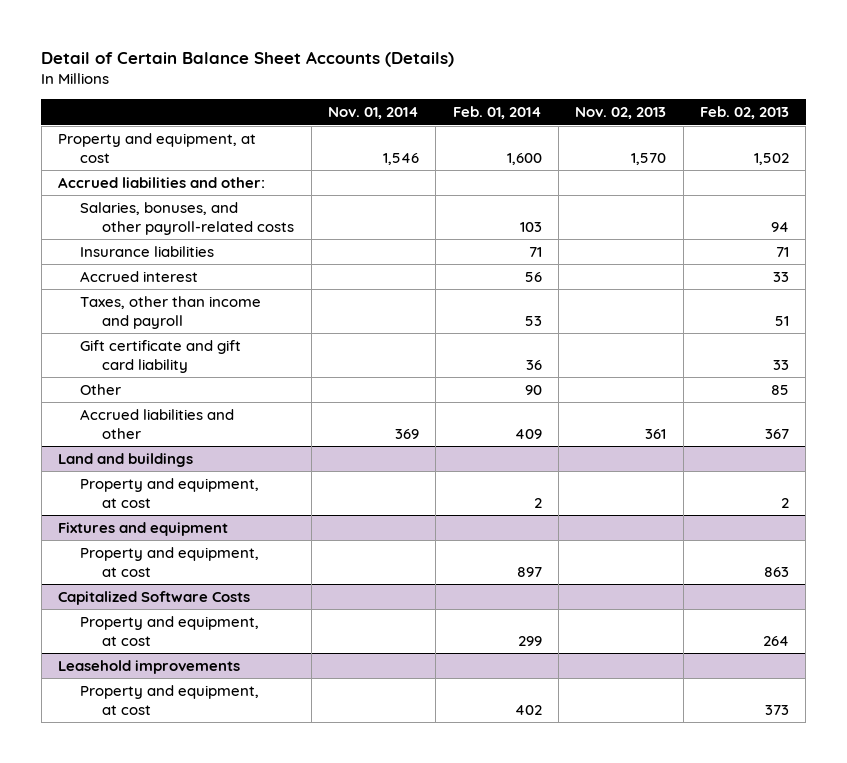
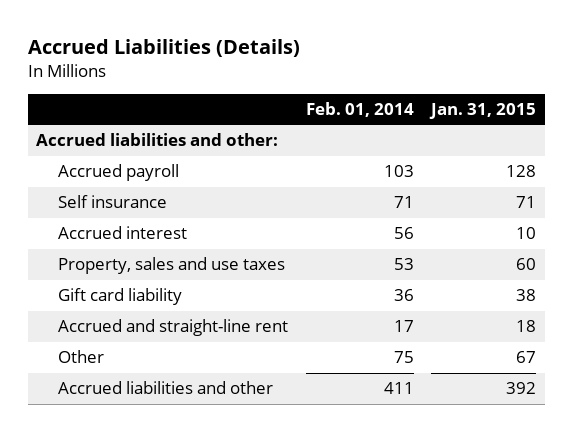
[41,51,455,68] Detail of Certain Balance Sheet Accounts (Details) -> [27,38,300,57] Accrued Liabilities (Details)
[327,107,419,120] Nov. 01, 2014 -> none
[575,107,667,120] Nov. 02, 2013 -> none
[699,106,789,120] Feb. 02, 2013 -> none
none -> [429,102,537,119] Jan. 31, 2015
[58,133,257,163] Property and equipment, at cost -> none
[80,202,295,235] Salaries, bonuses, and other payroll-related costs -> [58,164,180,182] Accrued payroll
[80,246,215,258] Insurance liabilities -> [58,195,168,209] Self insurance
[58,453,194,468] Land and buildings -> none
[80,478,260,508] Property and equipment, at cost -> none
[58,522,229,537] Fixtures and equipment -> none
[80,547,260,577] Property and equipment, at cost -> none
[58,591,251,606] Capitalized Software Costs -> none
[80,616,260,646] Property and equipment, at cost -> none
[58,660,241,675] Leasehold improvements -> none
[80,685,260,715] Property and equipment, at cost -> none
[80,296,262,329] Taxes, other than income and payroll -> [58,257,286,275] Property, sales and use taxes
[80,340,242,373] Gift certificate and gift card liability -> [58,288,183,306] Gift card liability
none -> [58,319,289,337] Accrued and straight-line rent
[524,385,542,396] 90 -> [393,351,414,364] 75
[514,428,542,439] 409 -> [383,382,414,395] 411

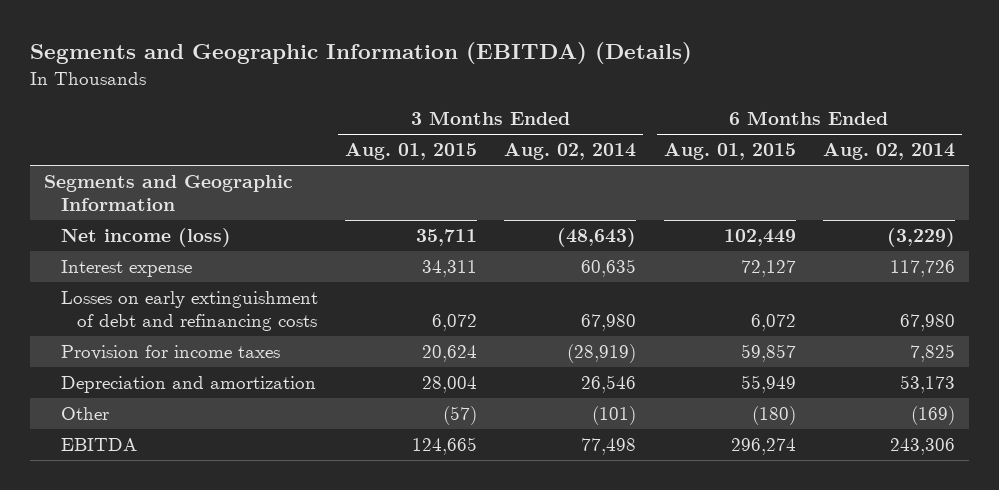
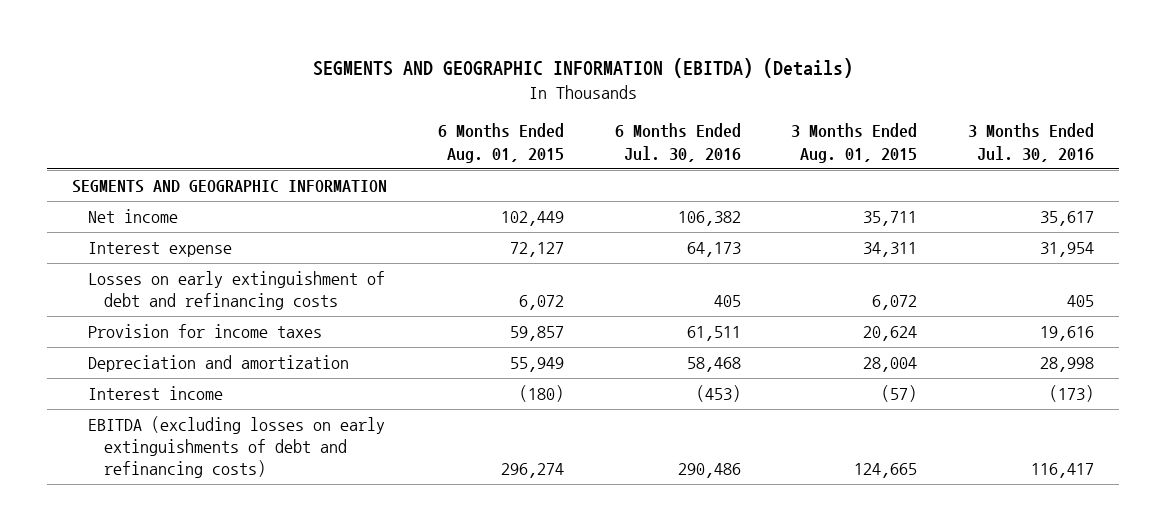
[30,42,693,65] Segments and Geographic Information (EBITDA) (Details) -> [313,58,854,79] SEGMENTS AND GEOGRAPHIC INFORMATION (EBITDA) (Details)
[504,143,637,161] Aug. 02, 2014 -> none
[822,143,955,161] Aug. 02, 2014 -> none
none -> [614,123,741,162] 6 Months Ended Jul. 30, 2016
none -> [968,123,1095,162] 3 Months Ended Jul. 30, 2016
[43,174,293,212] Segments and Geographic Information -> [72,180,388,194] SEGMENTS AND GEOGRAPHIC INFORMATION
[60,227,231,247] Net income (loss) -> [88,209,179,224] Net income
[60,406,109,420] Other -> [88,386,224,401] Interest income
[60,437,137,451] EBITDA -> [88,416,386,479] EBITDA (excluding losses on early extinguishments of debt and refinancing costs)

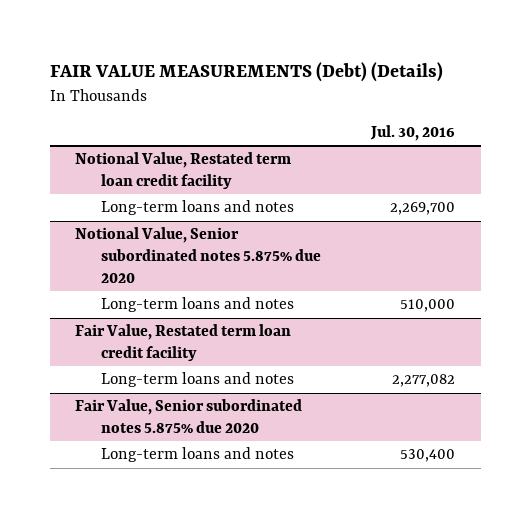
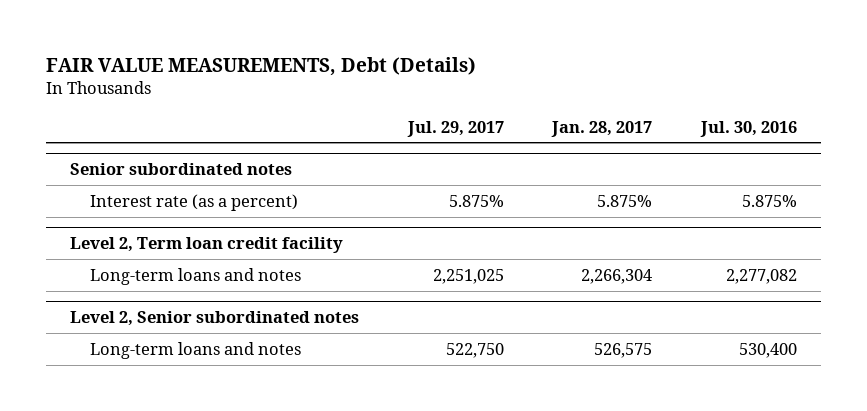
[49,62,443,83] FAIR VALUE MEASUREMENTS (Debt) (Details) -> [46,56,477,76] FAIR VALUE MEASUREMENTS, Debt (Details)
none -> [406,120,504,137] Jul. 29, 2017
none -> [551,120,653,137] Jan. 28, 2017
[74,152,291,189] Notional Value, Restated term loan credit facility -> none
[101,200,295,216] Long-term loans and notes -> none
[74,227,322,283] Notional Value, Senior subordinated notes 5.875% due 2020 -> none
[101,297,295,313] Long-term loans and notes -> none
[74,324,291,361] Fair Value, Restated term loan credit facility -> none
none -> [70,162,293,175] Senior subordinated notes
none -> [90,193,299,211] Interest rate (as a percent)
none -> [70,236,344,253] Level 2, Term loan credit facility
[74,399,302,433] Fair Value, Senior subordinated notes 5.875% due 2020 -> none
none -> [70,310,360,326] Level 2, Senior subordinated notes

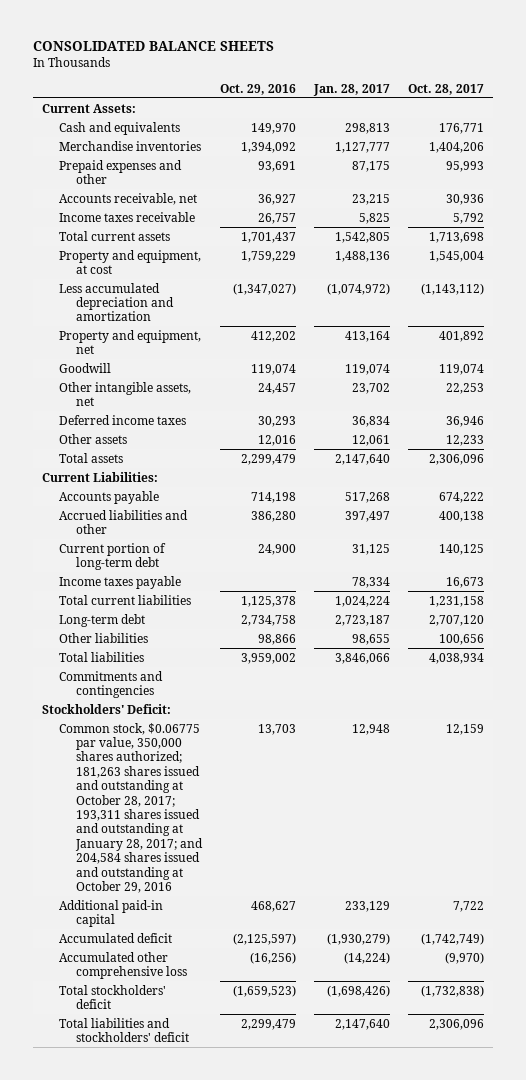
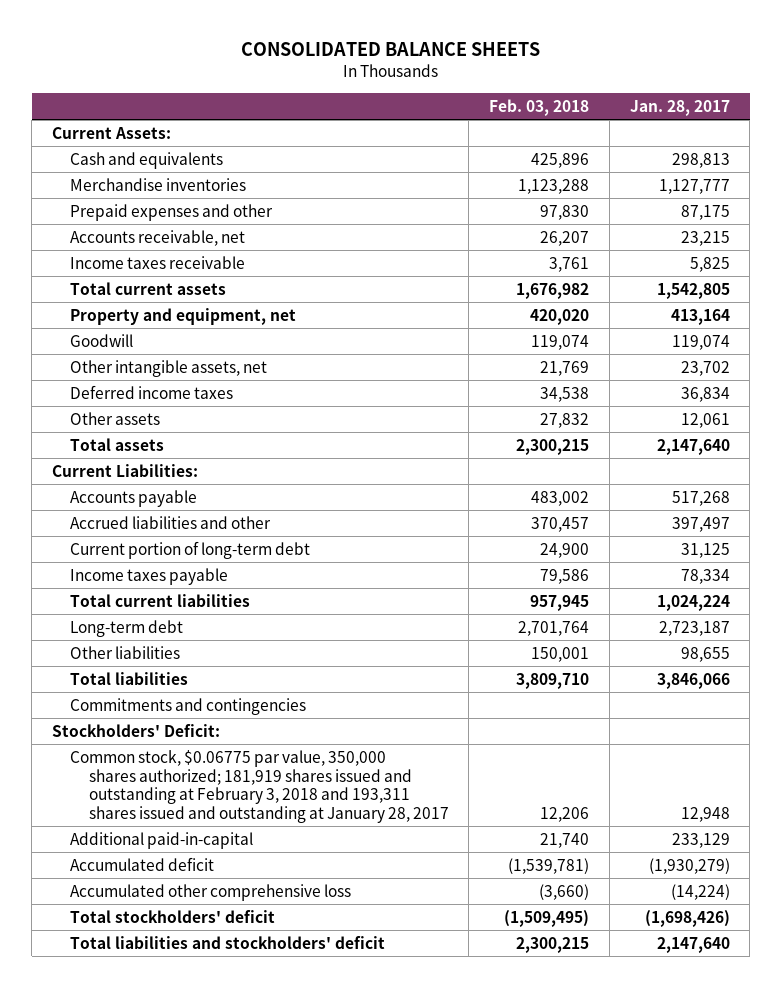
[219,83,296,95] Oct. 29, 2016 -> none
[408,83,485,95] Oct. 28, 2017 -> none
none -> [489,98,590,116] Feb. 03, 2018
[58,249,201,274] Property and equipment, at cost -> none
[58,282,174,322] Less accumulated depreciation and amortization -> none
[58,722,203,893] Common stock, $0.06775 par value, 350,000 shares authorized; 181,263 shares issued and outstanding at October 28, 2017; 193,311 shares issued and outstanding at January 28, 2017; and 204,584 shares issued and outstanding at October 29, 2016 -> [70,749,449,823] Common stock, $0.06775 par value, 350,000 shares authorized; 181,919 shares issued and outstanding at February 3, 2018 and 193,311 shares issued and outstanding at January 28, 2017
[58,899,163,927] Additional paid-in capital -> [70,831,254,849] Additional paid-in-capital

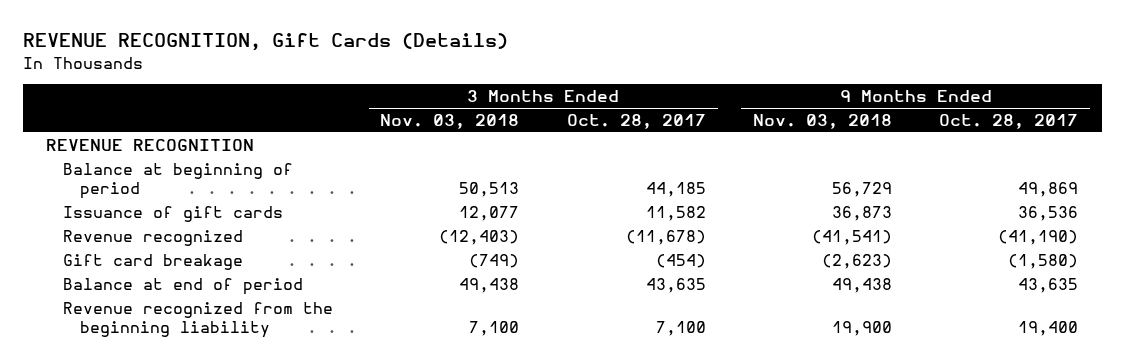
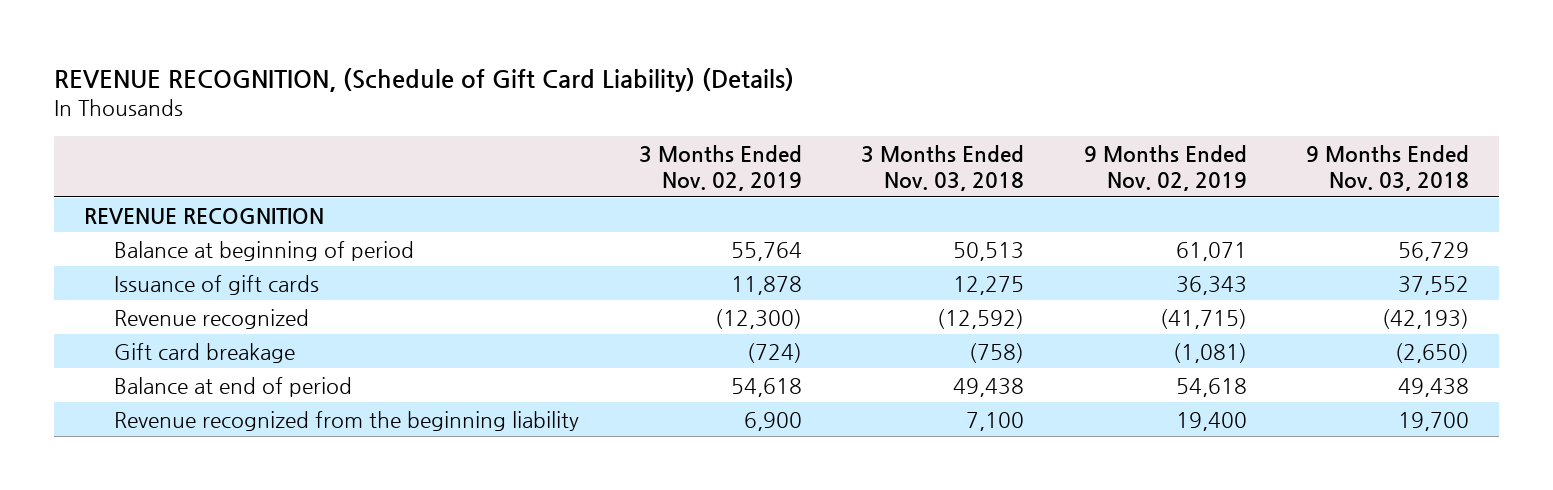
[22,33,508,52] REVENUE RECOGNITION, Gift Cards (Details) -> [54,67,795,92] REVENUE RECOGNITION, (Schedule of Gift Card Liability) (Details)
[566,113,706,129] Oct. 28, 2017 -> none
[939,113,1079,129] Oct. 28, 2017 -> none
none -> [638,144,802,191] 3 Months Ended Nov. 02, 2019
none -> [1083,144,1247,191] 9 Months Ended Nov. 02, 2019
[459,205,520,221] 12,077 -> [953,275,1025,295] 12,275
[832,205,893,221] 36,873 -> [1397,275,1469,295] 37,552
[439,229,520,245] (12,403) -> [937,308,1025,329] (12,592)
[812,229,893,245] (41,541) -> [1381,308,1469,329] (42,193)
[469,253,520,268] (749) -> [969,342,1025,363] (758)
[822,253,893,269] (2,623) -> [1394,342,1469,363] (2,650)
[832,320,893,336] 19,900 -> [1397,411,1469,431] 19,700

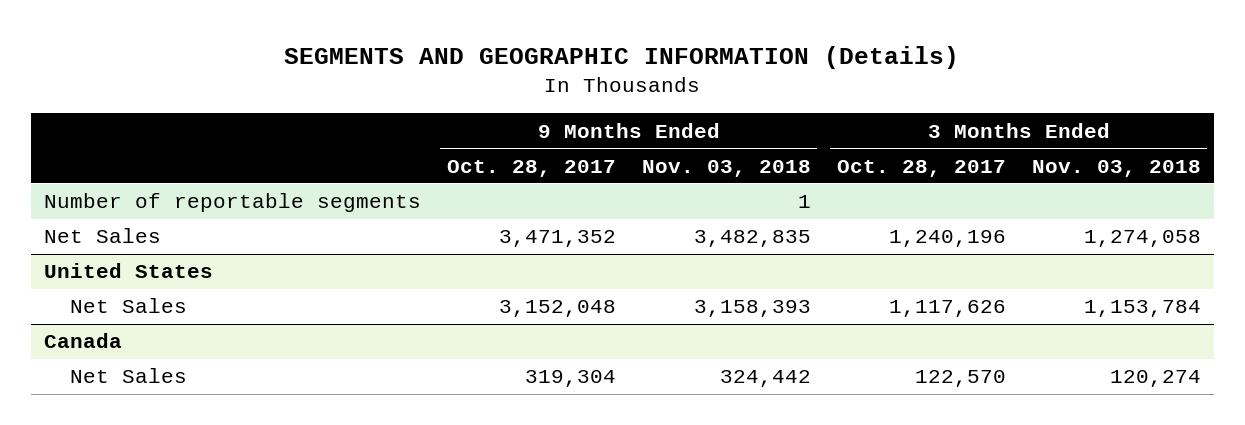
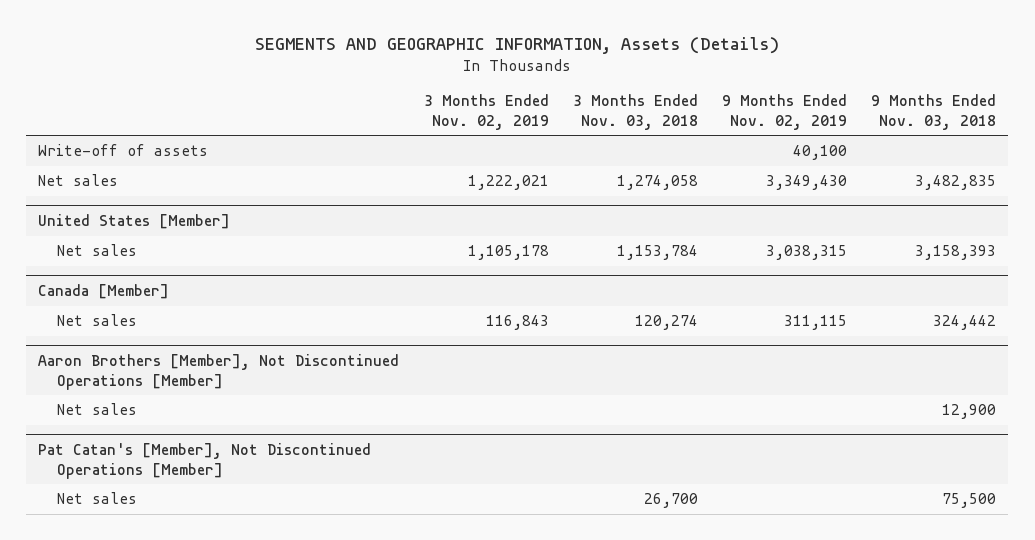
[284,45,960,69] SEGMENTS AND GEOGRAPHIC INFORMATION (Details) -> [255,36,780,54] SEGMENTS AND GEOGRAPHIC INFORMATION, Assets (Details)
[446,159,616,177] Oct. 28, 2017 -> none
[836,159,1006,177] Oct. 28, 2017 -> none
none -> [423,94,549,130] 3 Months Ended Nov. 02, 2019
none -> [722,94,848,130] 9 Months Ended Nov. 02, 2019
[43,193,421,213] Number of reportable segments -> none
none -> [38,144,209,157] Write-off of assets
[43,228,161,244] Net Sales -> [38,174,119,187] Net sales
[43,263,213,279] United States -> [38,214,231,230] United States [Member]
[69,298,187,314] Net Sales -> [56,244,137,257] Net sales
[43,333,122,349] Canada -> [38,284,170,300] Canada [Member]
[69,368,187,384] Net Sales -> [56,314,137,327] Net sales
none -> [38,354,400,390] Aaron Brothers [Member], Not Discontinued Operations [Member]
none -> [56,403,137,416] Net sales
none -> [38,443,372,479] Pat Catan's [Member], Not Discontinued Operations [Member]
none -> [56,492,137,505] Net sales

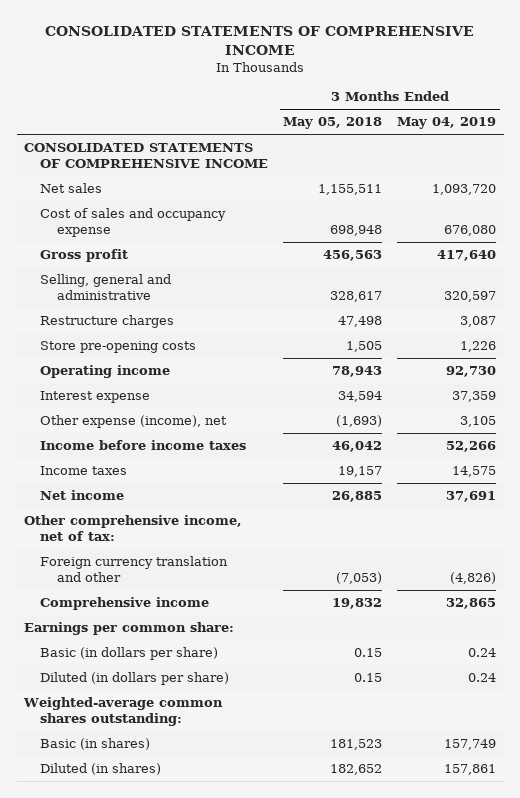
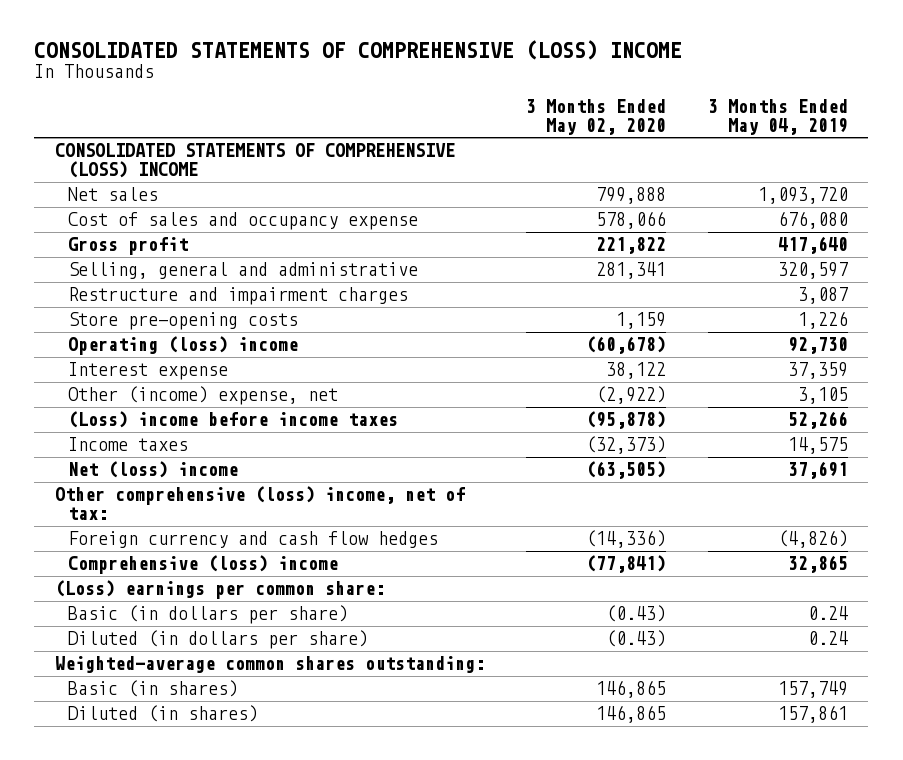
[45,25,475,56] CONSOLIDATED STATEMENTS OF COMPREHENSIVE INCOME -> [34,39,683,60] CONSOLIDATED STATEMENTS OF COMPREHENSIVE (LOSS) INCOME
[283,117,383,130] May 05, 2018 -> none
none -> [526,98,667,135] 3 Months Ended May 02, 2020
[24,142,269,168] CONSOLIDATED STATEMENTS OF COMPREHENSIVE INCOME -> [55,143,456,179] CONSOLIDATED STATEMENTS OF COMPREHENSIVE (LOSS) INCOME
[40,314,175,328] Restructure charges -> [67,287,408,306] Restructure and impairment charges
[40,364,171,378] Operating income -> [67,336,298,356] Operating (loss) income
[40,414,228,428] Other expense (income), net -> [67,386,338,406] Other (income) expense, net
[40,439,247,450] Income before income taxes -> [67,411,398,429] (Loss) income before income taxes
[40,489,125,500] Net income -> [67,461,238,479] Net (loss) income
[24,514,243,541] Other comprehensive income, net of tax: -> [55,486,466,521] Other comprehensive (loss) income, net of tax:
[40,555,229,582] Foreign currency translation and other -> [67,531,438,549] Foreign currency and cash flow hedges
[40,596,210,610] Comprehensive income -> [67,555,338,575] Comprehensive (loss) income
[24,621,235,635] Earnings per common share: -> [55,580,386,600] (Loss) earnings per common share:

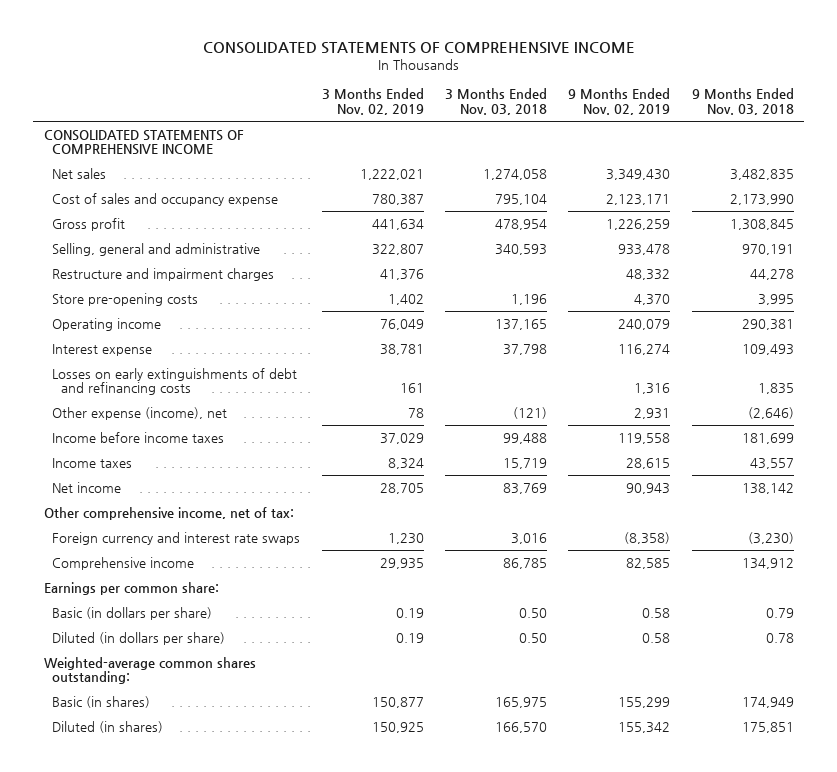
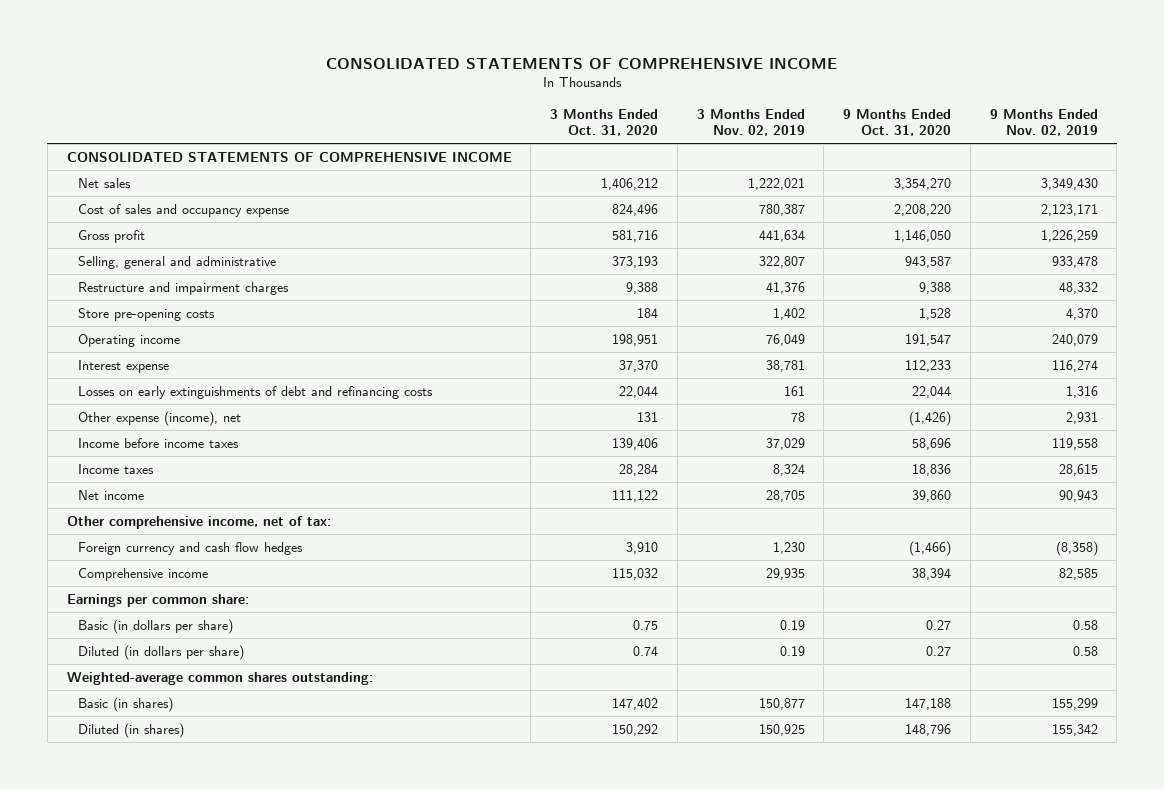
[445,88,548,116] 3 Months Ended Nov. 03, 2018 -> none
[691,88,794,116] 9 Months Ended Nov. 03, 2018 -> none
none -> [550,108,659,136] 3 Months Ended Oct. 31, 2020
none -> [843,108,952,136] 9 Months Ended Oct. 31, 2020
[52,531,301,545] Foreign currency and interest rate swaps -> [78,541,304,555] Foreign currency and cash flow hedges

